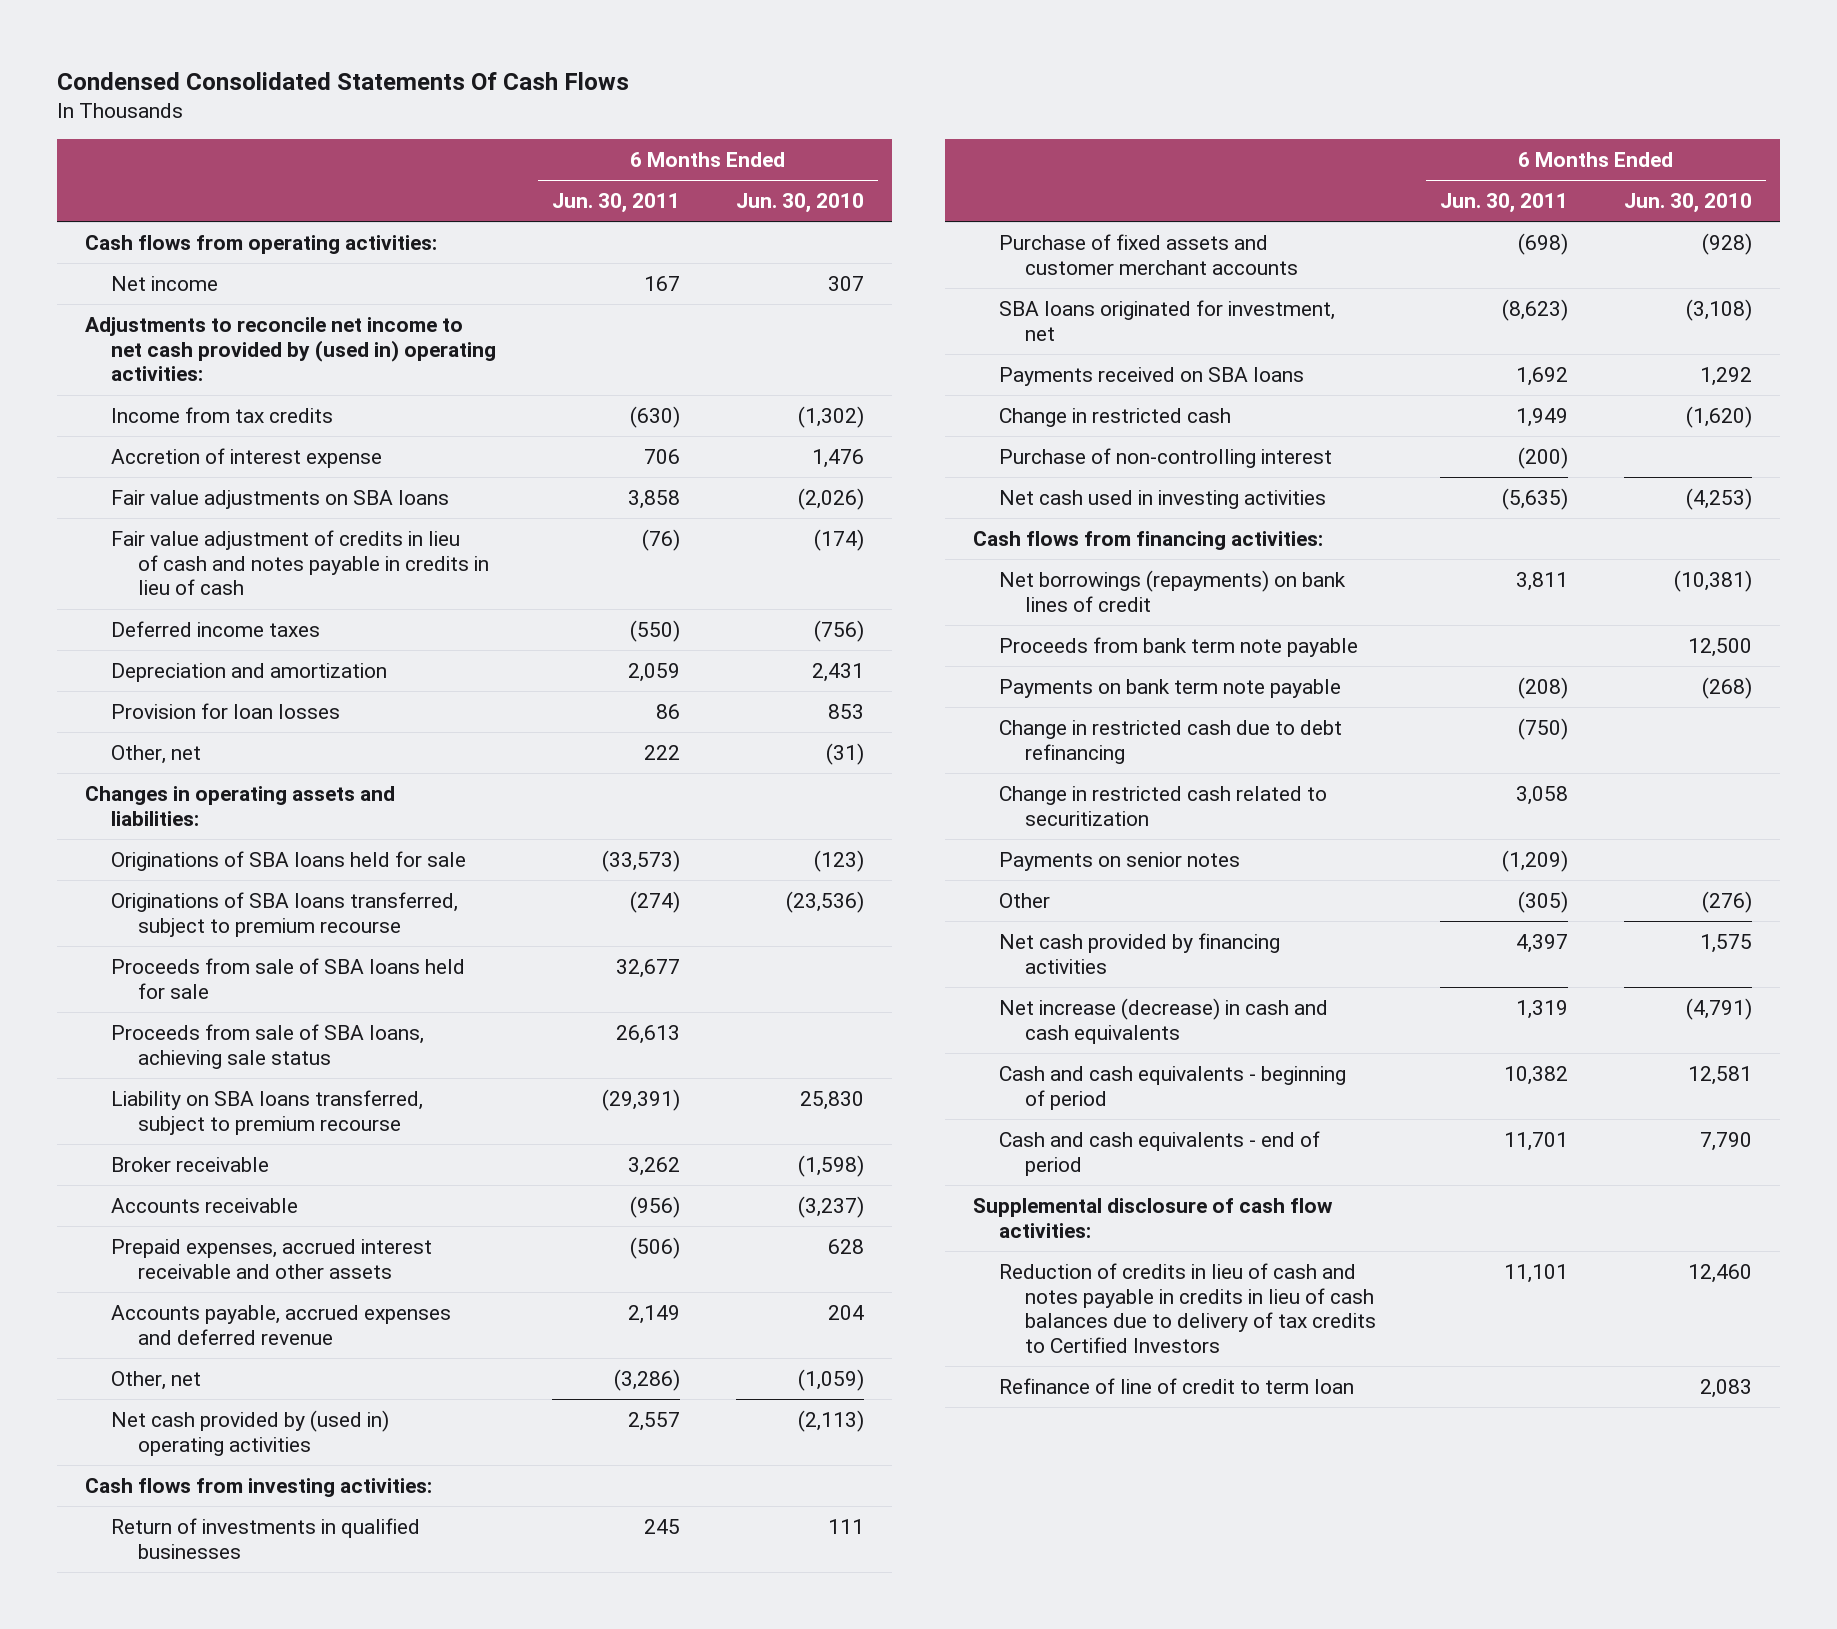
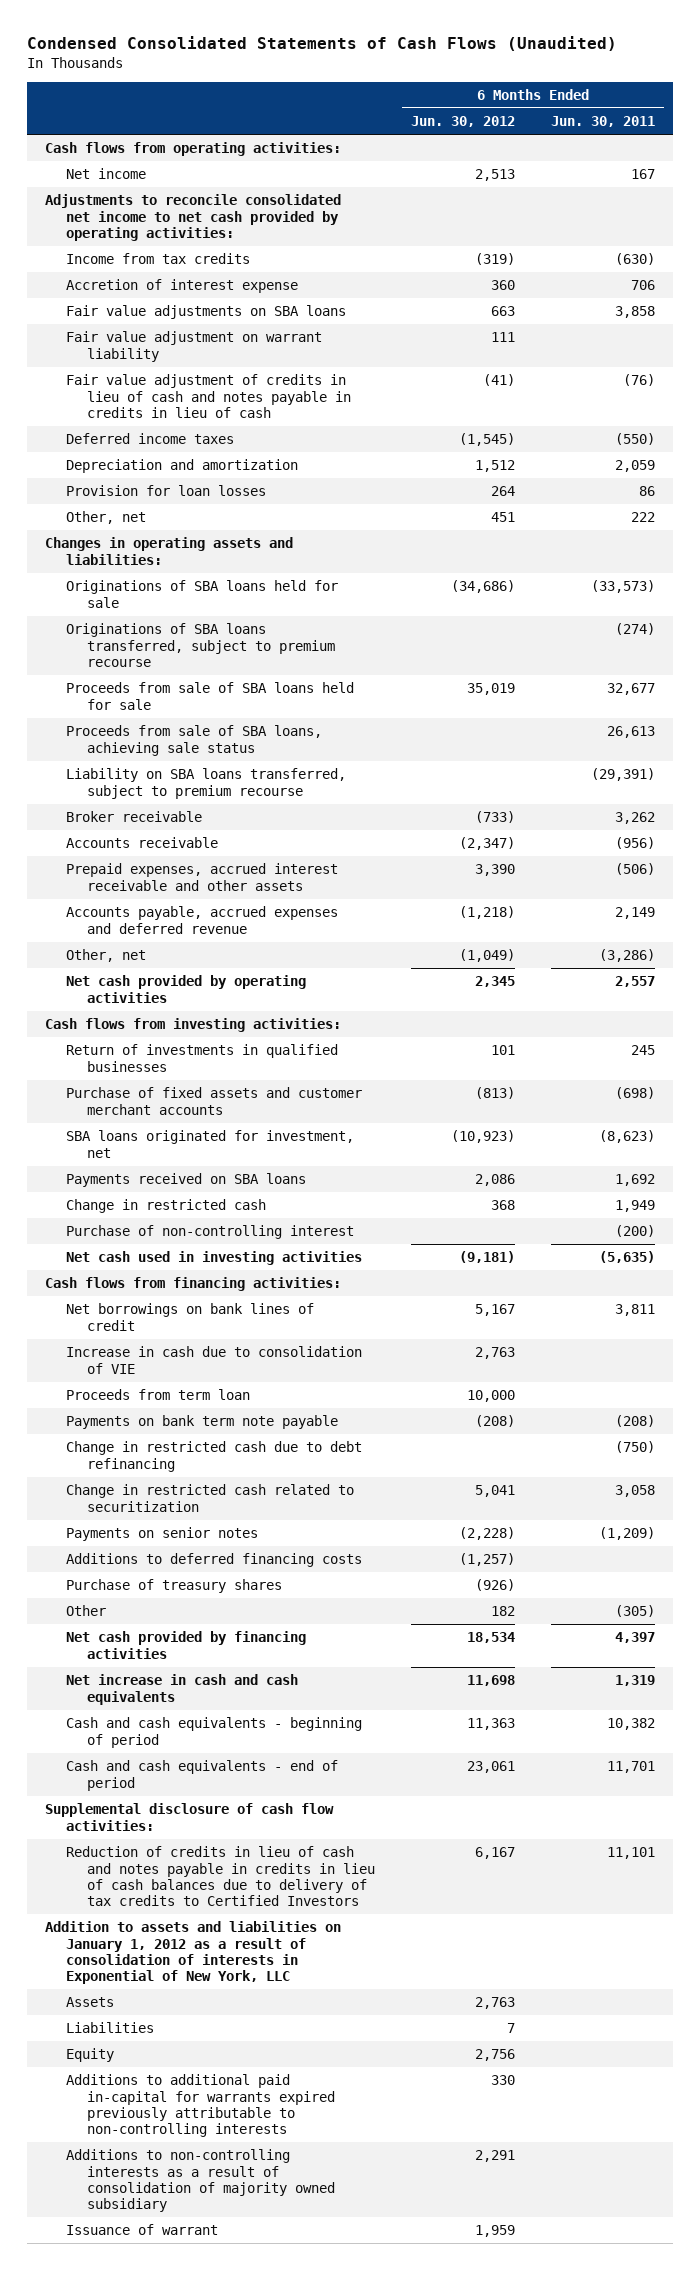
[57,71,630,90] Condensed Consolidated Statements Of Cash Flows -> [27,35,618,51] Condensed Consolidated Statements of Cash Flows (Unaudited)
[736,193,865,214] Jun. 30, 2010 -> none
none -> [411,116,516,128] Jun. 30, 2012
[85,317,497,382] Adjustments to reconcile net income to net cash provided by (used in) operating activities: -> [45,194,342,242] Adjustments to reconcile consolidated net income to net cash provided by operating activities:
none -> [66,331,323,362] Fair value adjustment on warrant liability
[111,1410,390,1456] Net cash provided by (used in) operating activities -> [66,975,307,1003] Net cash provided by operating activities
[999,570,1347,612] Net borrowings (repayments) on bank lines of credit -> [66,1303,315,1331] Net borrowings on bank lines of credit
none -> [66,1346,363,1374] Increase in cash due to consolidation of VIE
[999,637,1359,658] Proceeds from bank term note payable -> [66,1389,251,1401] Proceeds from term loan
none -> [66,1553,363,1568] Additions to deferred financing costs
none -> [66,1579,283,1594] Purchase of treasury shares
[999,998,1329,1044] Net increase (decrease) in cash and cash equivalents -> [66,1674,299,1705] Net increase in cash and cash equivalents
[999,1378,1355,1395] Refinance of line of credit to term loan -> none
none -> [45,1921,342,1985] Addition to assets and liabilities on January 1, 2012 as a result of consolidation of interests in Exponential of New York, LLC
none -> [66,1997,115,2008] Assets
none -> [66,2022,155,2034] Liabilities
none -> [66,2048,115,2063] Equity
none -> [66,2074,336,2138] Additions to additional paid in-capital for warrants expired previously attributable to non-controlling interests
none -> [66,2149,336,2213] Additions to non-controlling interests as a result of consolidation of majority owned subsidiary
none -> [66,2224,219,2236] Issuance of warrant

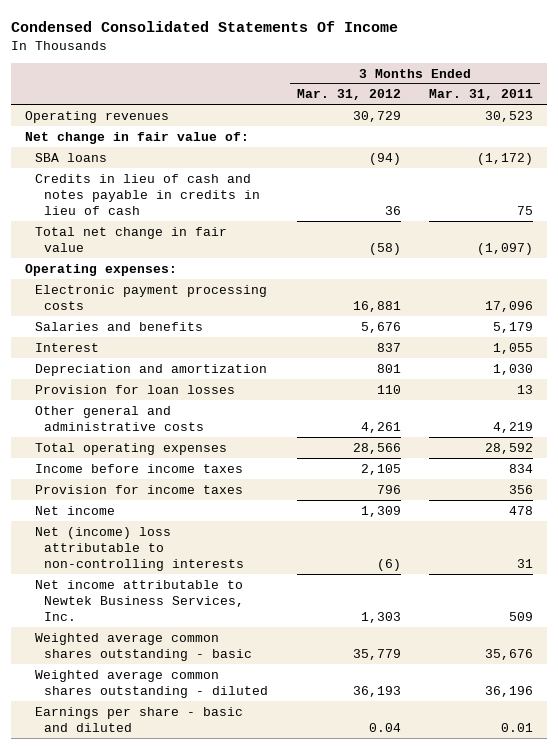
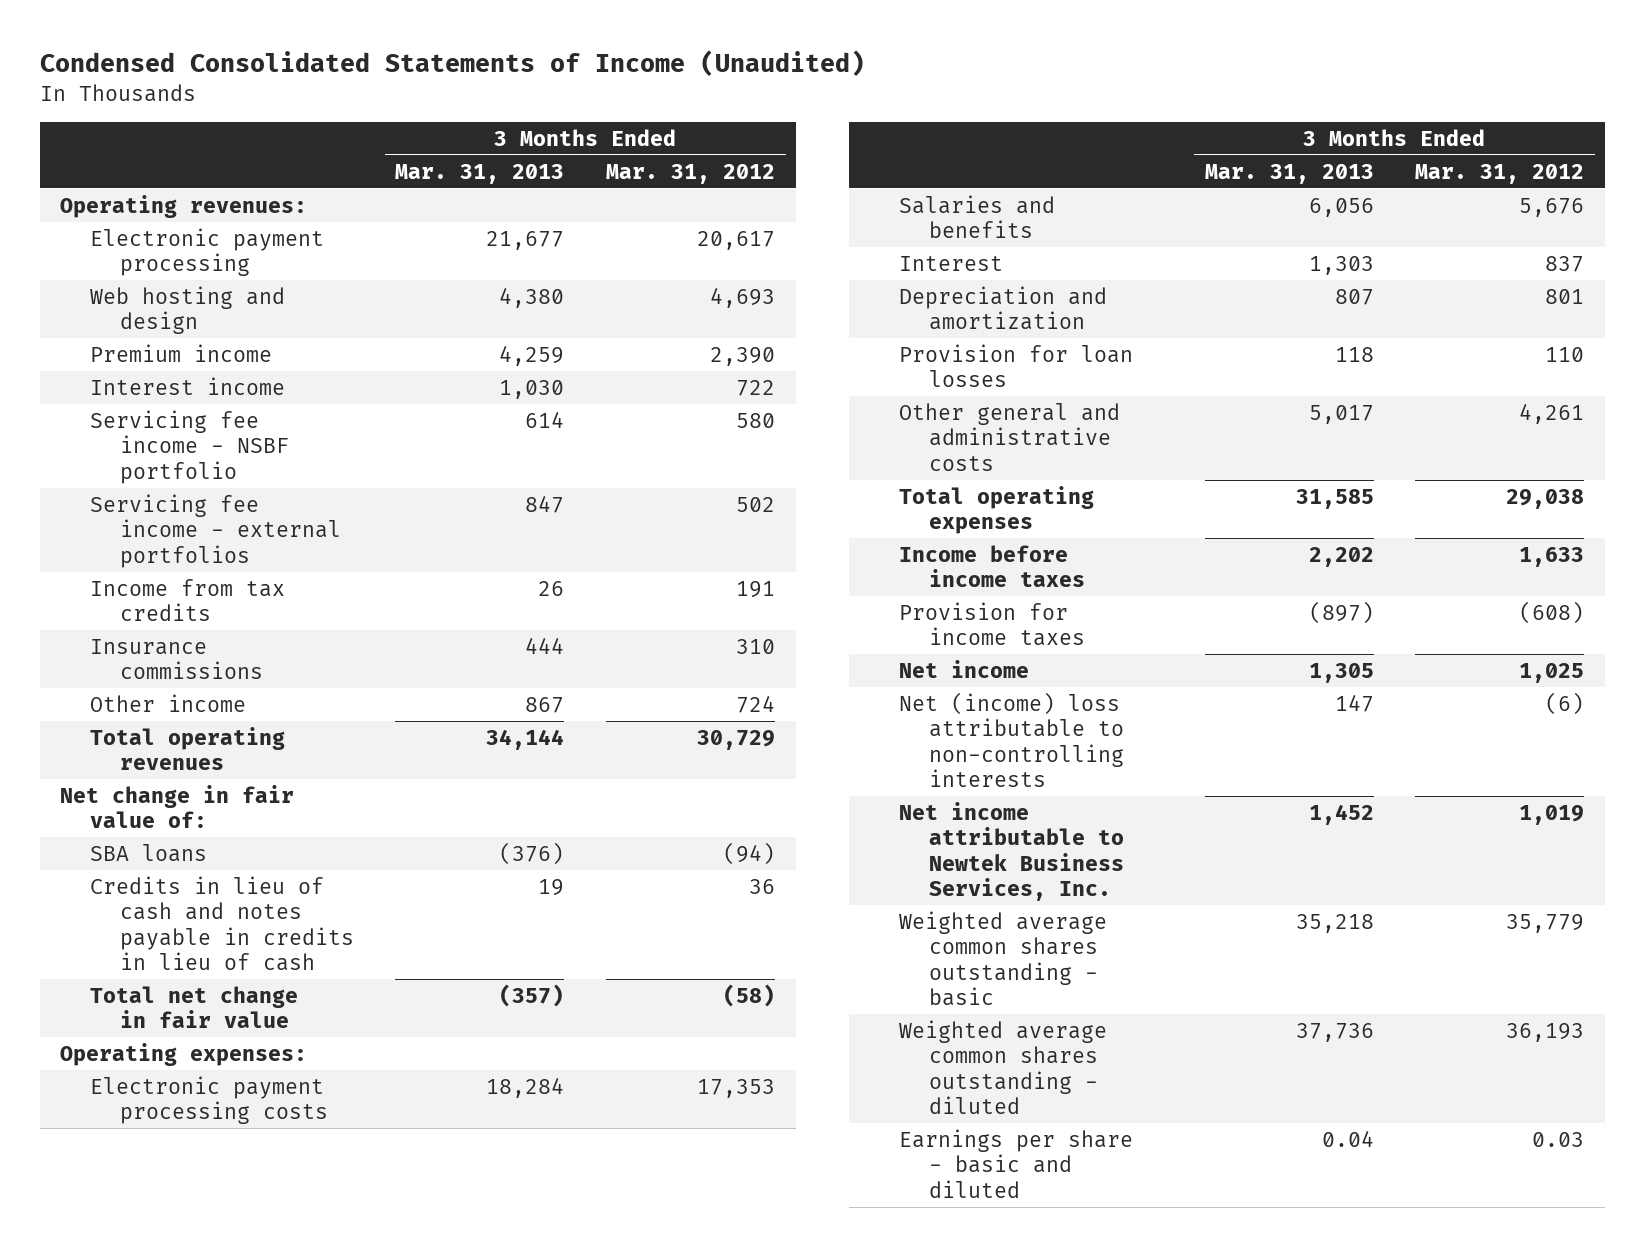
[11,20,399,32] Condensed Consolidated Statements Of Income -> [39,50,865,77] Condensed Consolidated Statements of Income (Unaudited)
[428,89,533,101] Mar. 31, 2011 -> none
none -> [395,163,565,184] Mar. 31, 2013
none -> [60,194,308,218] Operating revenues:
none -> [90,227,325,277] Electronic payment processing
none -> [90,285,286,335] Web hosting and design
none -> [90,343,273,362] Premium income
none -> [90,376,286,395] Interest income
none -> [90,409,289,484] Servicing fee income - NSBF portfolio
none -> [90,493,341,568] Servicing fee income - external portfolios
none -> [90,578,286,622] Income from tax credits
none -> [90,638,263,680] Insurance commissions
none -> [90,693,247,712] Other income
[25,110,170,123] Operating revenues -> [90,726,286,771] Total operating revenues
[352,300,401,312] 16,881 -> [697,1078,776,1098] 17,353
[352,442,401,454] 28,566 -> [1506,488,1585,509] 29,038
[360,463,401,475] 2,105 -> [1519,546,1585,567] 1,633
[376,484,401,494] 796 -> [1519,600,1585,624] (608)
[360,505,401,517] 1,309 -> [1519,662,1585,683] 1,025
[360,612,401,624] 1,303 -> [1519,804,1585,825] 1,019
[368,722,401,732] 0.04 -> [1532,1131,1585,1147] 0.03

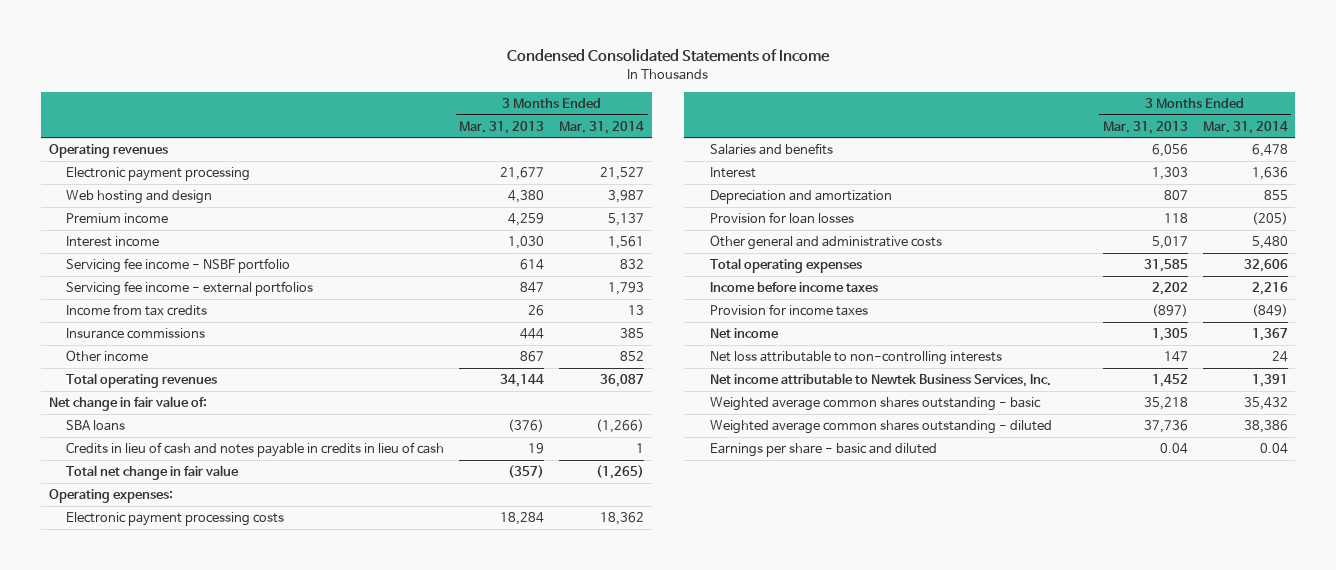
[39,50,865,77] Condensed Consolidated Statements of Income (Unaudited) -> [507,48,831,63] Condensed Consolidated Statements of Income
[606,163,776,184] Mar. 31, 2012 -> none
none -> [559,120,645,134] Mar. 31, 2014
[60,194,308,218] Operating revenues: -> [48,144,168,159] Operating revenues
[899,691,1124,788] Net (income) loss attributable to non-controlling interests -> [709,351,1002,366] Net loss attributable to non-controlling interests

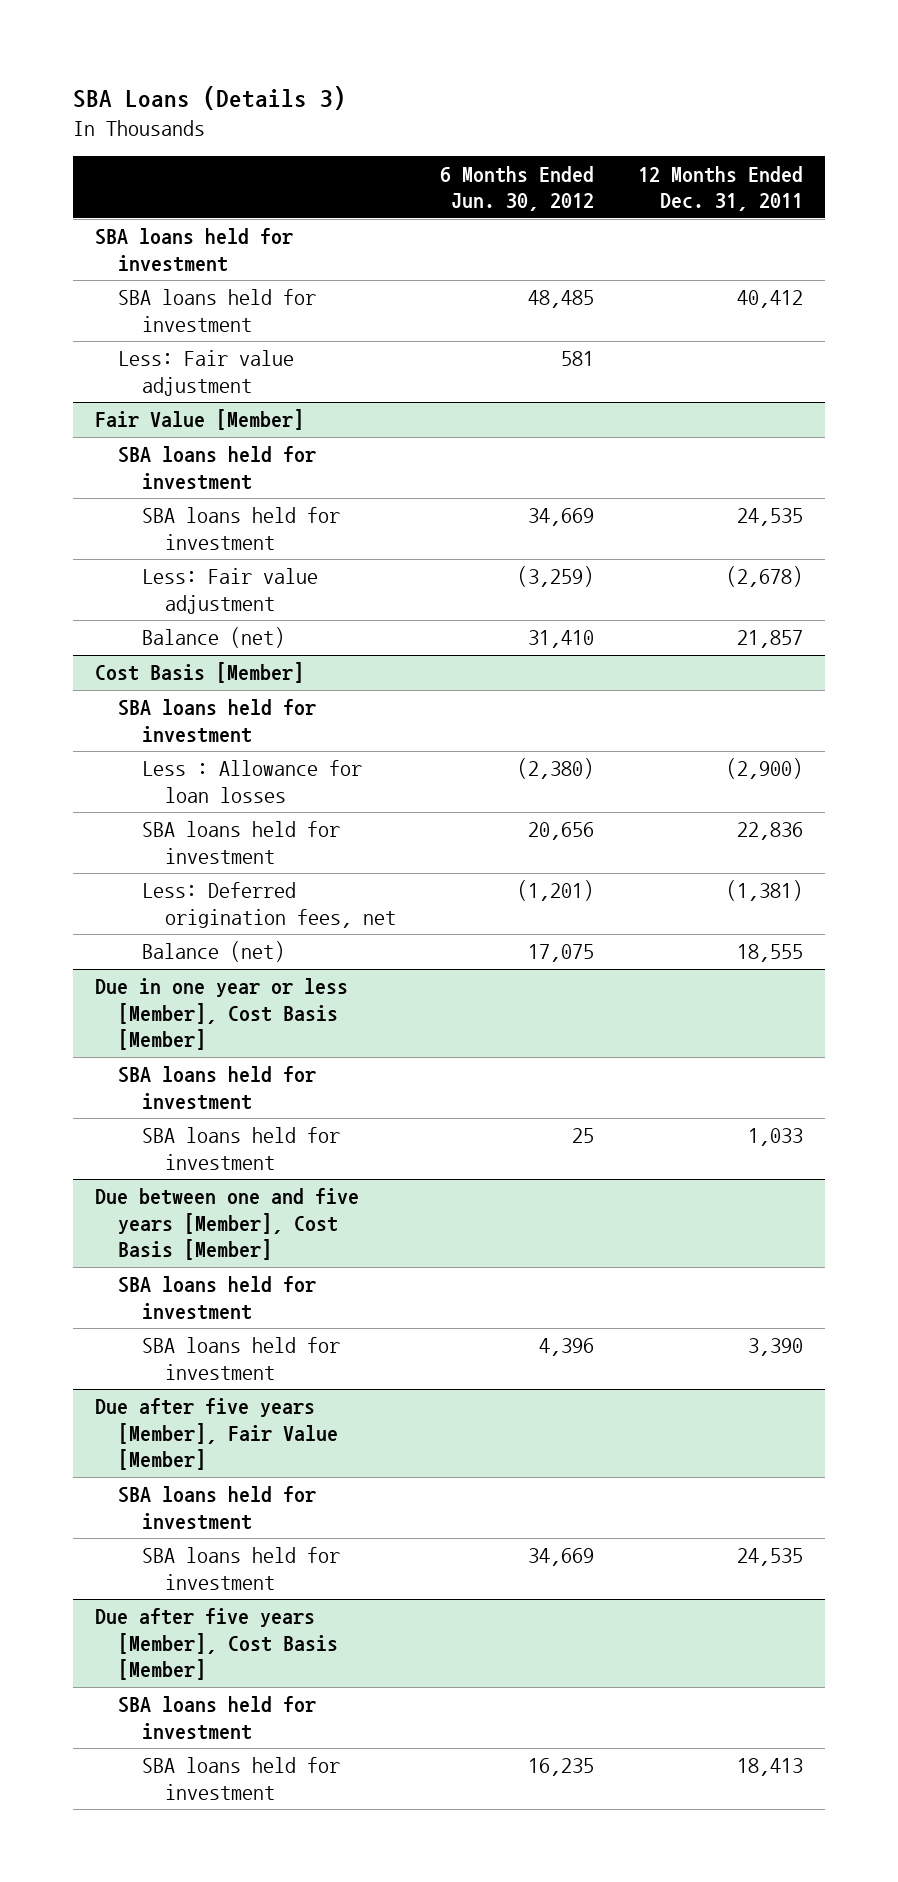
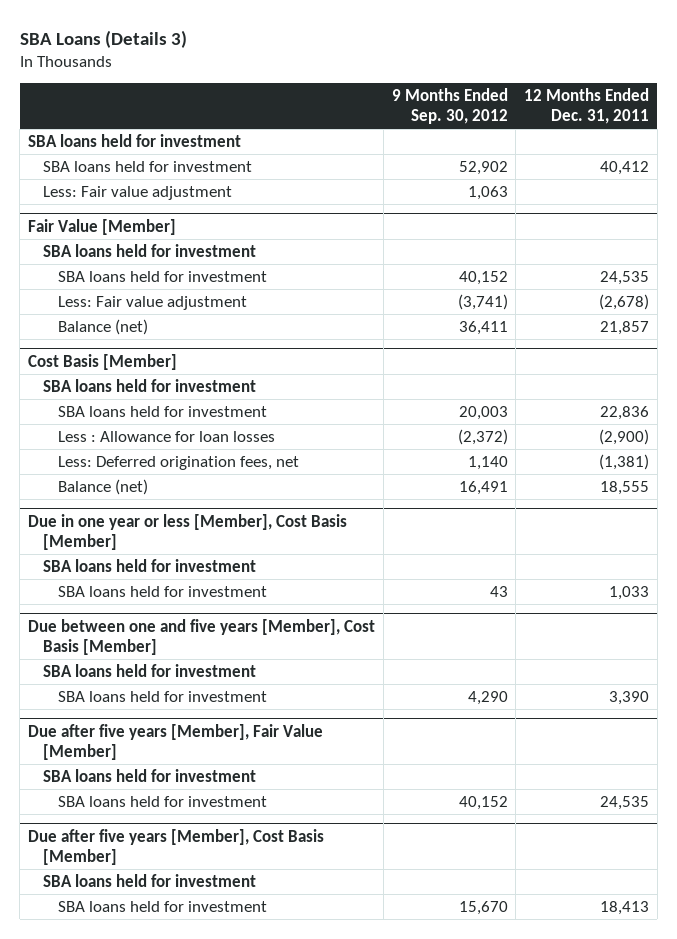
[439,165,594,212] 6 Months Ended Jun. 30, 2012 -> none
none -> [391,88,508,125] 9 Months Ended Sep. 30, 2012
[141,760,362,803] Less : Allowance for loan losses -> [58,430,276,442] Less : Allowance for loan losses

